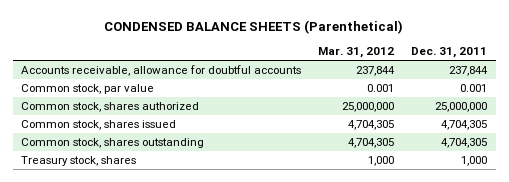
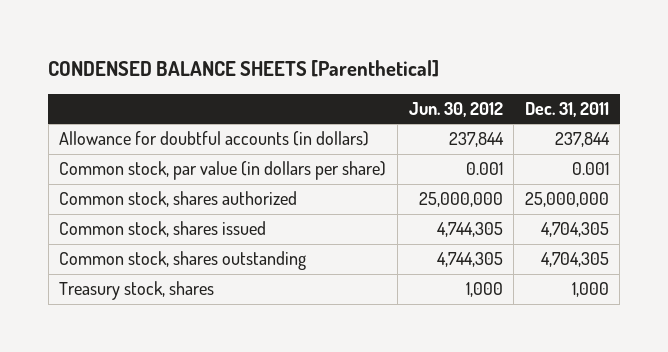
[104,19,404,34] CONDENSED BALANCE SHEETS (Parenthetical) -> [48,59,440,77] CONDENSED BALANCE SHEETS [Parenthetical]
[318,47,395,59] Mar. 31, 2012 -> none
none -> [408,101,503,117] Jun. 30, 2012
[21,65,302,77] Accounts receivable, allowance for doubtful accounts -> [59,131,370,147] Allowance for doubtful accounts (in dollars)
[21,84,155,95] Common stock, par value -> [59,161,387,181] Common stock, par value (in dollars per share)

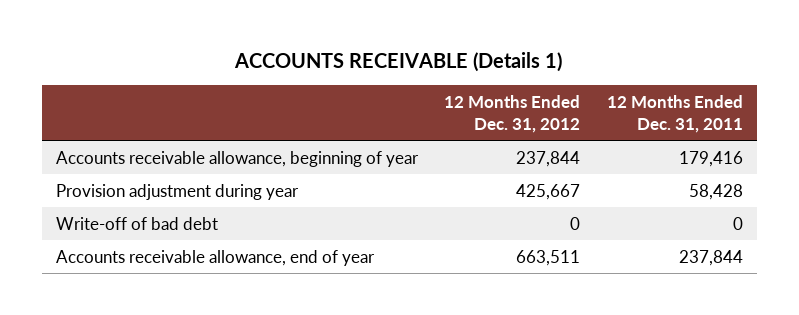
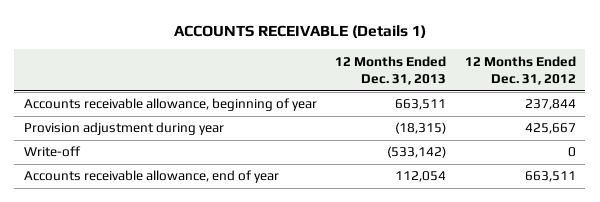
[607,94,744,133] 12 Months Ended Dec. 31, 2011 -> none
none -> [335,55,447,86] 12 Months Ended Dec. 31, 2013
[55,216,218,230] Write-off of bad debt -> none
none -> [23,146,81,158] Write-off

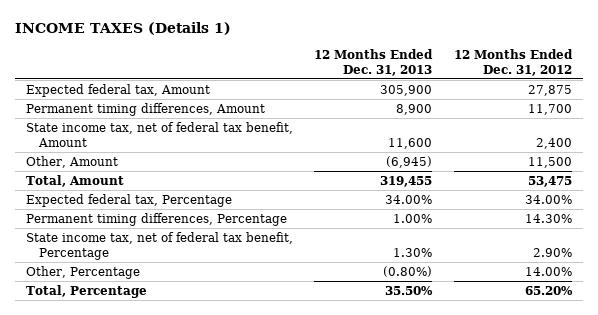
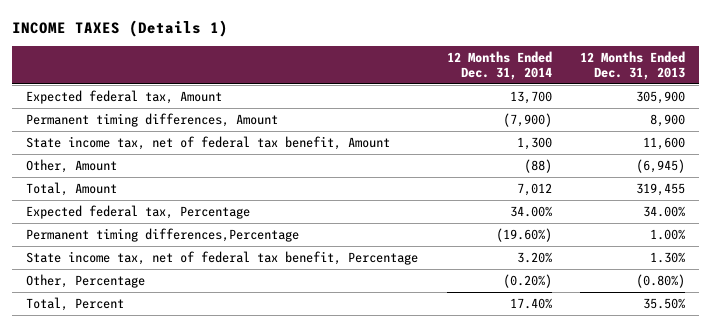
[454,48,574,76] 12 Months Ended Dec. 31, 2012 -> none
none -> [446,50,552,80] 12 Months Ended Dec. 31, 2014
[25,212,287,226] Permanent timing differences, Percentage -> [26,227,300,242] Permanent timing differences,Percentage
[25,284,147,298] Total, Percentage -> [26,296,125,311] Total, Percent

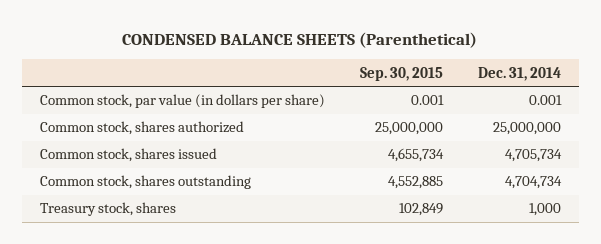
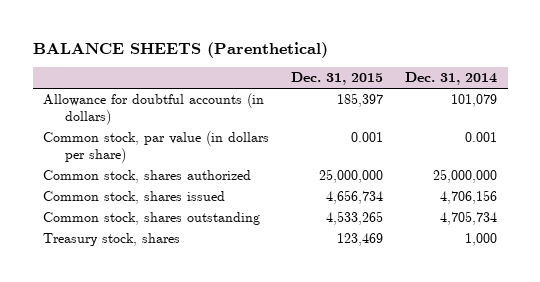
[122,31,478,48] CONDENSED BALANCE SHEETS (Parenthetical) -> [32,41,328,58] BALANCE SHEETS (Parenthetical)
[359,66,443,81] Sep. 30, 2015 -> none
none -> [291,72,384,86] Dec. 31, 2015
none -> [43,93,265,126] Allowance for doubtful accounts (in dollars)
[505,149,563,163] 4,705,734 -> [439,190,497,205] 4,706,156
[505,176,563,190] 4,704,734 -> [439,211,497,226] 4,705,734

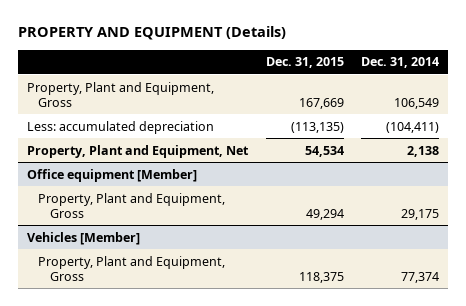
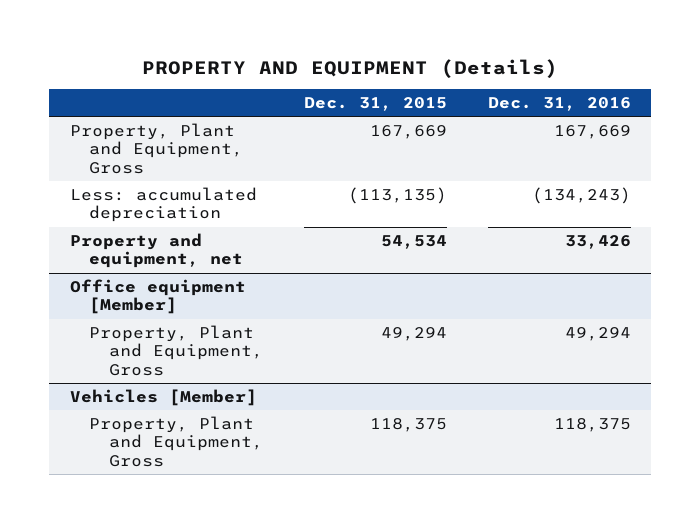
[361,57,440,69] Dec. 31, 2014 -> none
none -> [487,97,631,112] Dec. 31, 2016
[26,144,249,158] Property, Plant and Equipment, Net -> [69,233,244,269] Property and equipment, net

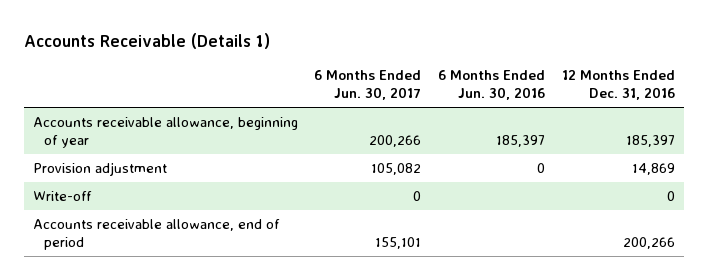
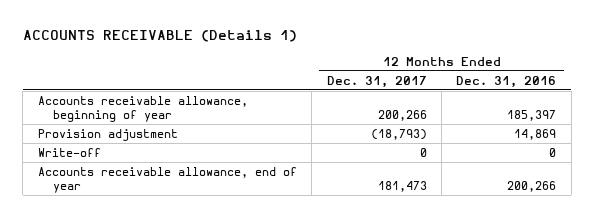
[24,32,271,49] Accounts Receivable (Details 1) -> [22,30,297,43] ACCOUNTS RECEIVABLE (Details 1)
[314,70,422,101] 6 Months Ended Jun. 30, 2017 -> none
[438,70,546,101] 6 Months Ended Jun. 30, 2016 -> none
none -> [326,75,427,88] Dec. 31, 2017
[32,218,280,250] Accounts receivable allowance, end of period -> [37,166,297,193] Accounts receivable allowance, end of year

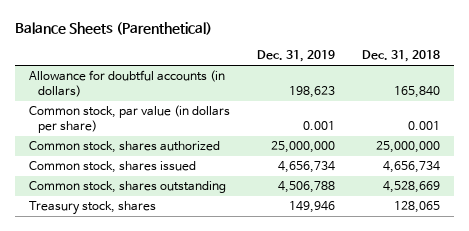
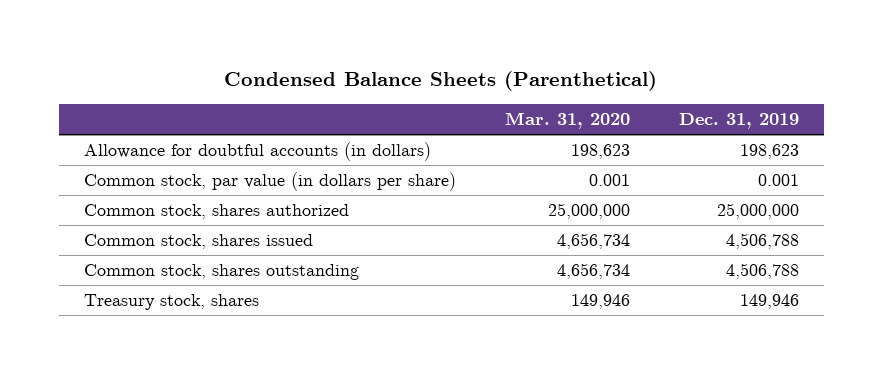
[14,22,212,36] Balance Sheets (Parenthetical) -> [224,71,658,92] Condensed Balance Sheets (Parenthetical)
[362,50,441,63] Dec. 31, 2018 -> none
none -> [504,111,630,129] Mar. 31, 2020
[277,161,335,174] 4,656,734 -> [725,233,799,250] 4,506,788

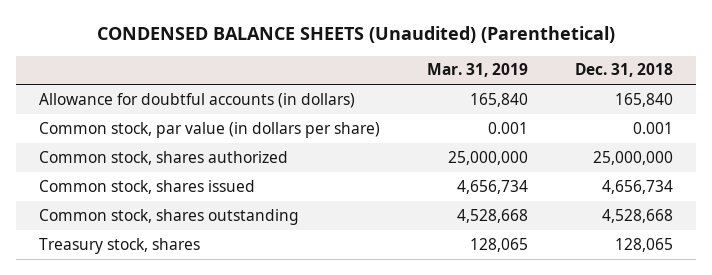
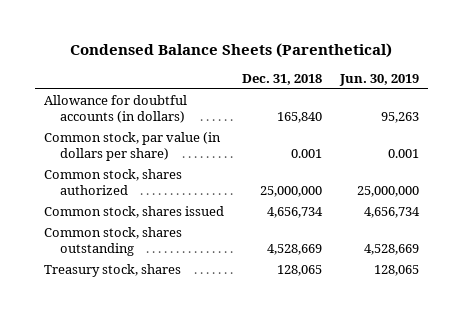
[96,25,615,43] CONDENSED BALANCE SHEETS (Unaudited) (Parenthetical) -> [70,42,393,58] Condensed Balance Sheets (Parenthetical)
[426,63,528,78] Mar. 31, 2019 -> none
none -> [338,73,419,86] Jun. 30, 2019
[601,208,673,223] 4,528,668 -> [266,244,322,256] 4,528,669

